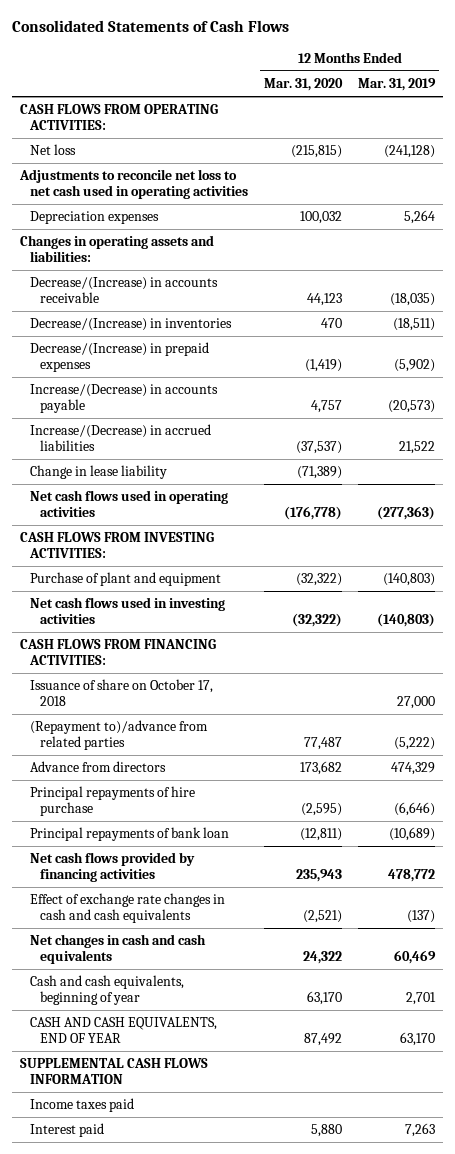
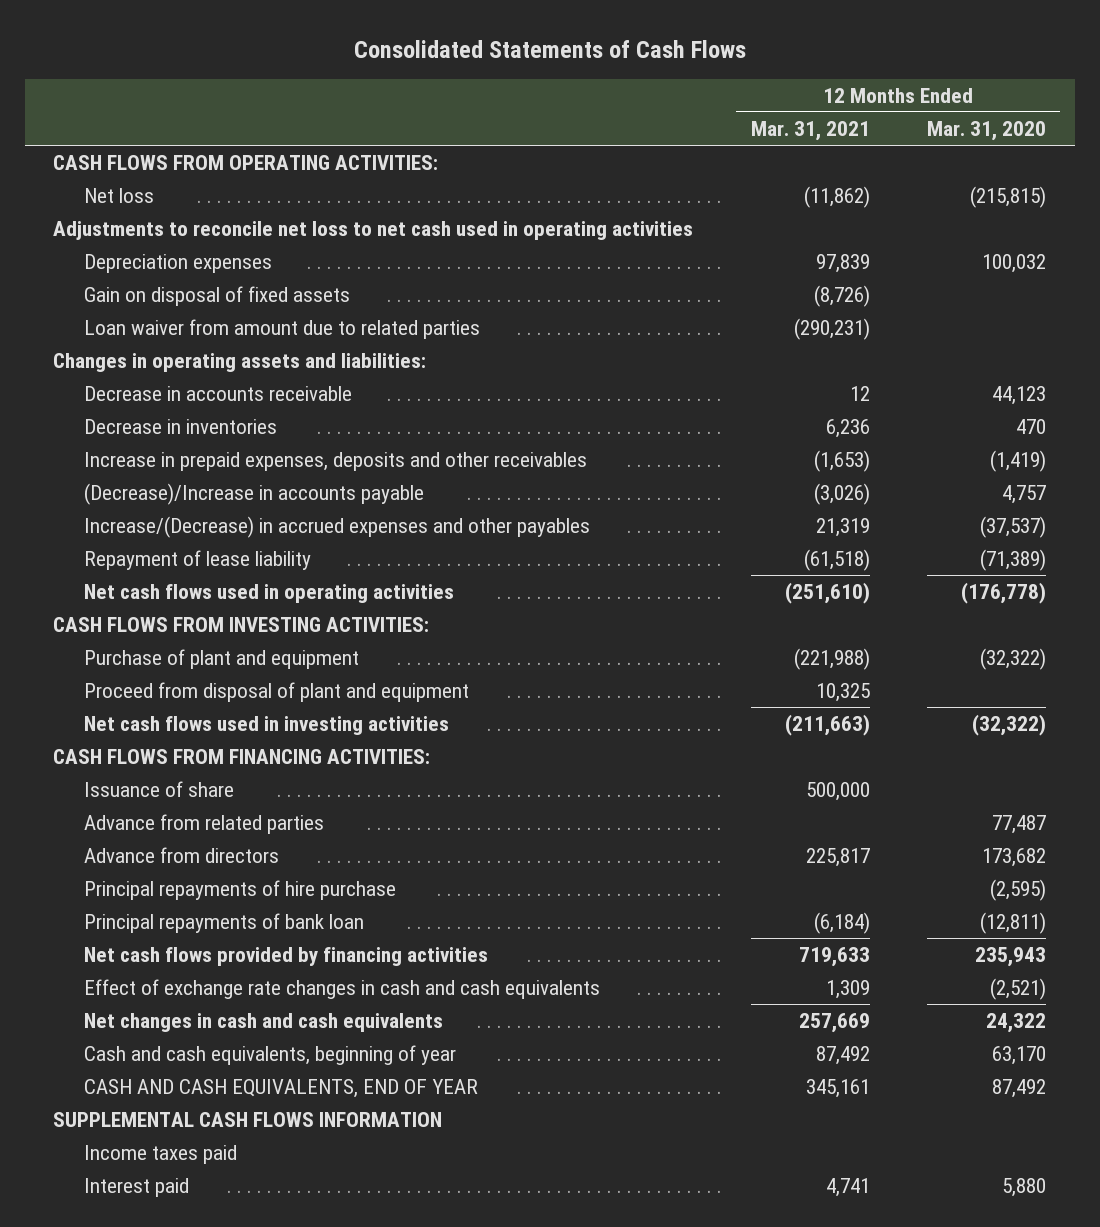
[358,78,437,92] Mar. 31, 2019 -> none
none -> [750,120,870,141] Mar. 31, 2021
none -> [83,286,350,307] Gain on disposal of fixed assets
none -> [83,319,480,340] Loan waiver from amount due to related parties
[29,277,218,303] Decrease/(Increase) in accounts receivable -> [83,386,352,402] Decrease in accounts receivable
[29,318,232,332] Decrease/(Increase) in inventories -> [83,419,277,435] Decrease in inventories
[29,342,209,372] Decrease/(Increase) in prepaid expenses -> [83,452,587,472] Increase in prepaid expenses, deposits and other receivables
[29,384,218,413] Increase/(Decrease) in accounts payable -> [83,483,424,506] (Decrease)/Increase in accounts payable
[29,424,211,451] Increase/(Decrease) in accrued liabilities -> [83,516,590,539] Increase/(Decrease) in accrued expenses and other payables
[29,465,167,480] Change in lease liability -> [83,550,311,571] Repayment of lease liability
none -> [83,682,469,703] Proceed from disposal of plant and equipment
[29,679,213,706] Issuance of share on October 17, 2018 -> [83,781,234,798] Issuance of share
[29,720,208,750] (Repayment to)/advance from related parties -> [83,814,324,835] Advance from related parties

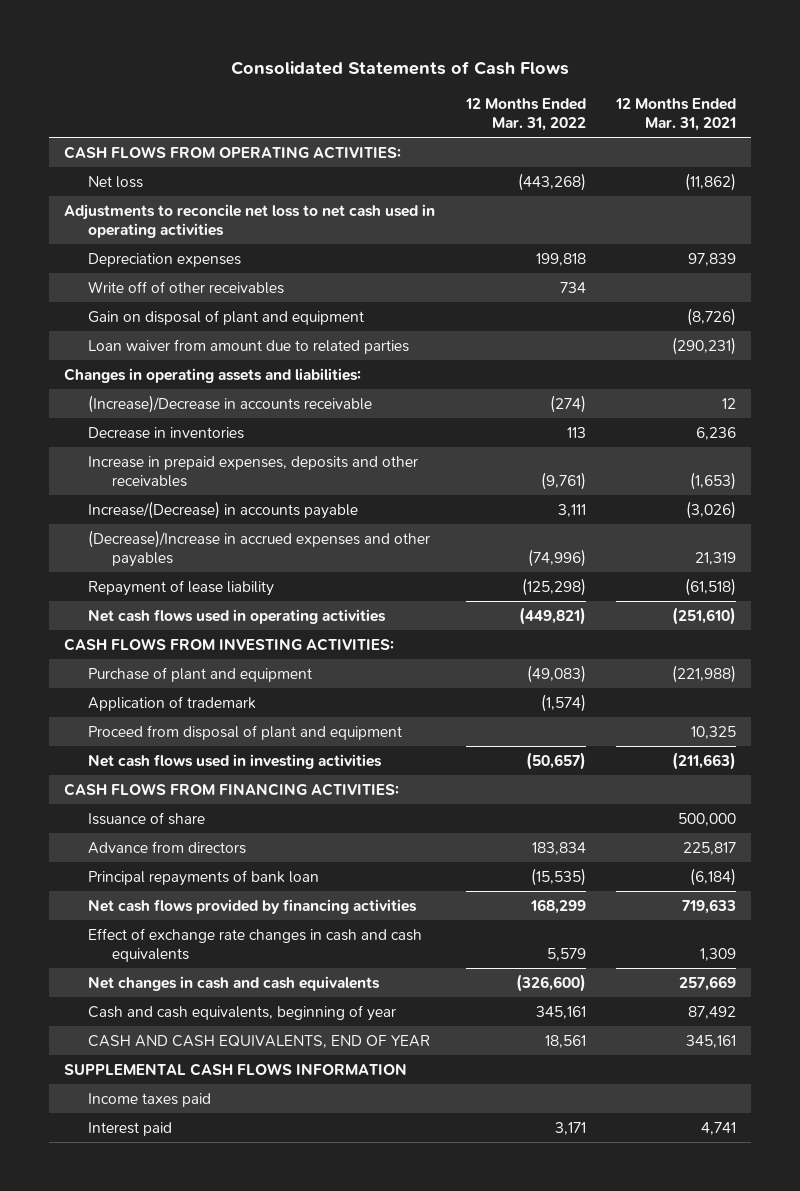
[927,120,1047,141] Mar. 31, 2020 -> none
none -> [464,97,586,132] 12 Months Ended Mar. 31, 2022
none -> [88,280,285,294] Write off of other receivables
[83,286,350,307] Gain on disposal of fixed assets -> [88,309,365,325] Gain on disposal of plant and equipment
[83,386,352,402] Decrease in accounts receivable -> [88,394,373,413] (Increase)/Decrease in accounts receivable
[83,483,424,506] (Decrease)/Increase in accounts payable -> [88,500,359,519] Increase/(Decrease) in accounts payable
[83,516,590,539] Increase/(Decrease) in accrued expenses and other payables -> [88,529,431,568] (Decrease)/Increase in accrued expenses and other payables
none -> [88,695,257,711] Application of trademark
[83,814,324,835] Advance from related parties -> none
[83,880,396,901] Principal repayments of hire purchase -> none

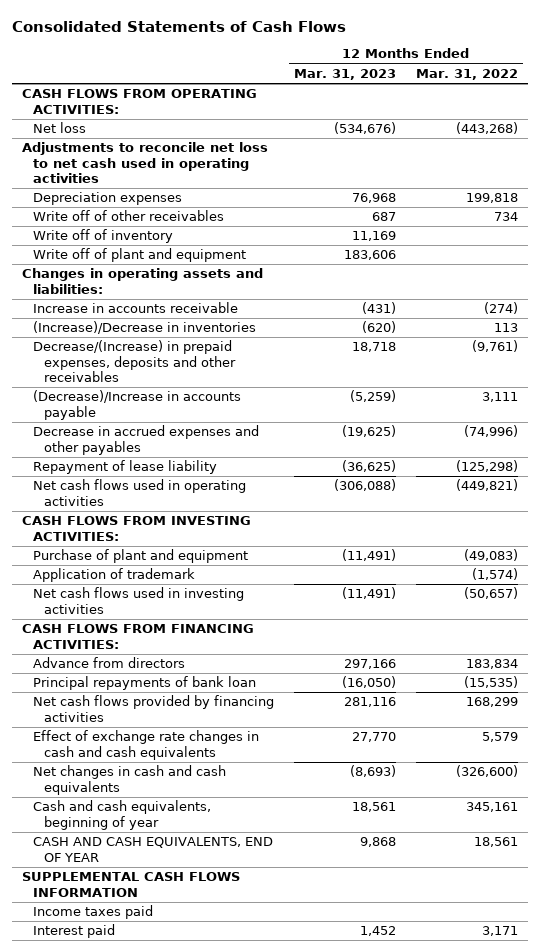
[614,97,736,132] 12 Months Ended Mar. 31, 2021 -> none
none -> [294,68,397,80] Mar. 31, 2023
[88,309,365,325] Gain on disposal of plant and equipment -> none
[88,338,410,354] Loan waiver from amount due to related parties -> none
none -> [33,229,174,244] Write off of inventory
none -> [33,248,247,263] Write off of plant and equipment
[88,394,373,413] (Increase)/Decrease in accounts receivable -> [33,302,239,314] Increase in accounts receivable
[88,426,245,439] Decrease in inventories -> [33,321,257,335] (Increase)/Decrease in inventories
[88,455,419,488] Increase in prepaid expenses, deposits and other receivables -> [33,340,236,383] Decrease/(Increase) in prepaid expenses, deposits and other receivables
[88,500,359,519] Increase/(Decrease) in accounts payable -> [33,390,242,420] (Decrease)/Increase in accounts payable
[88,529,431,568] (Decrease)/Increase in accrued expenses and other payables -> [33,425,260,455] Decrease in accrued expenses and other payables
[88,724,403,740] Proceed from disposal of plant and equipment -> none
[88,811,206,825] Issuance of share -> none

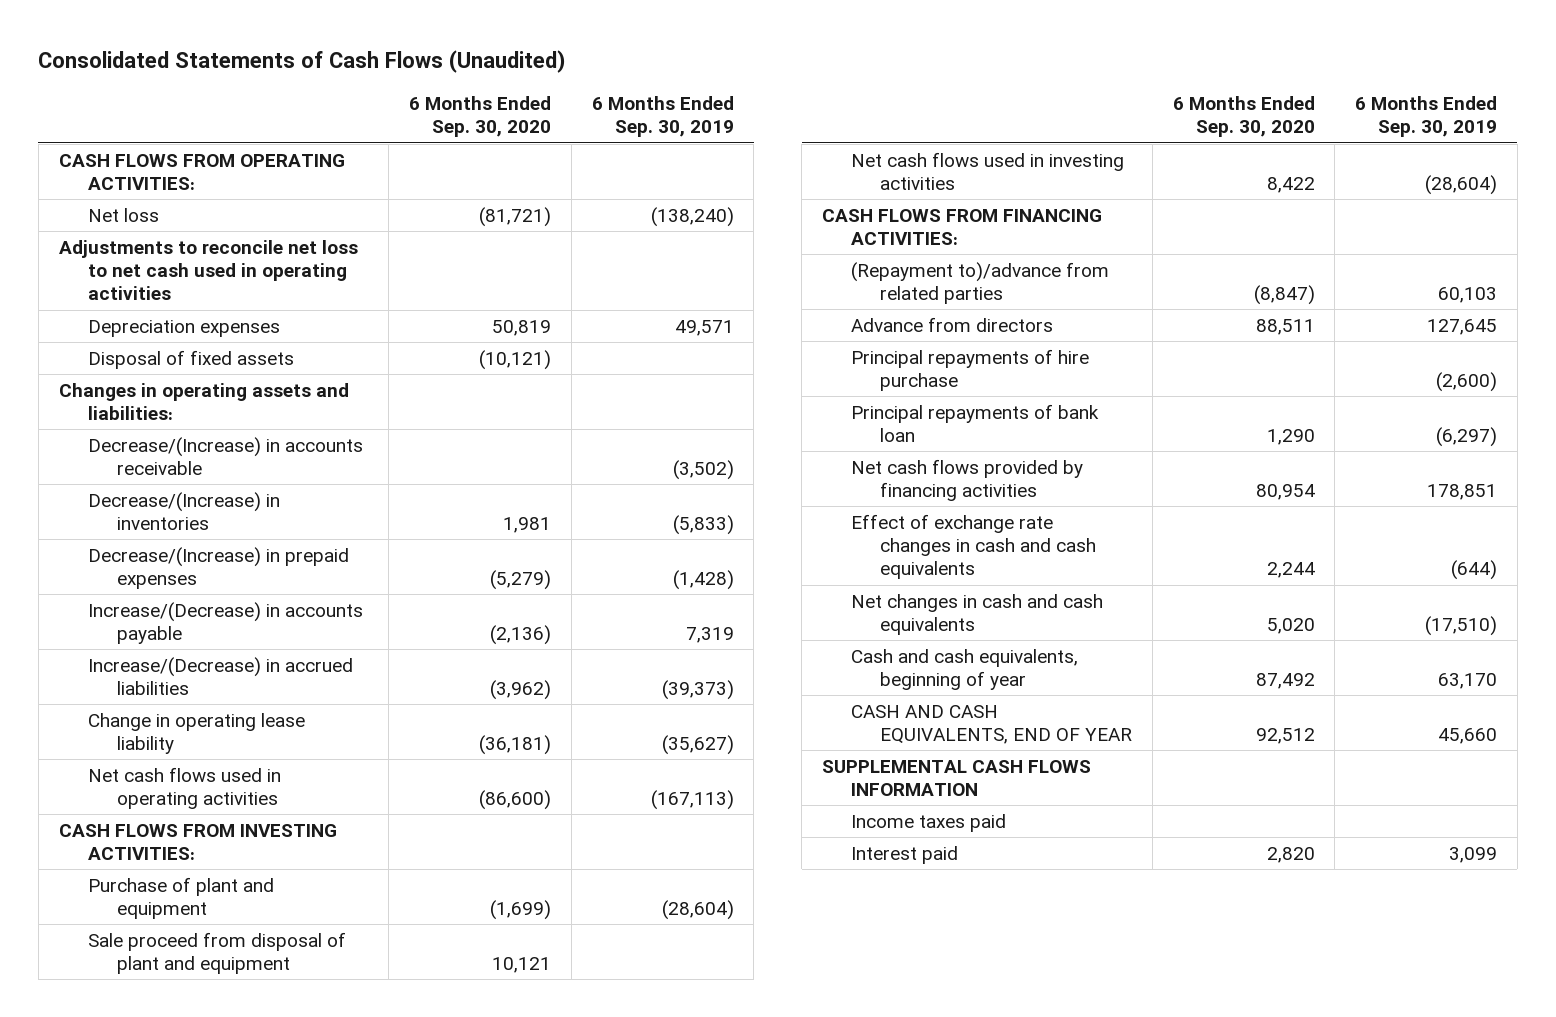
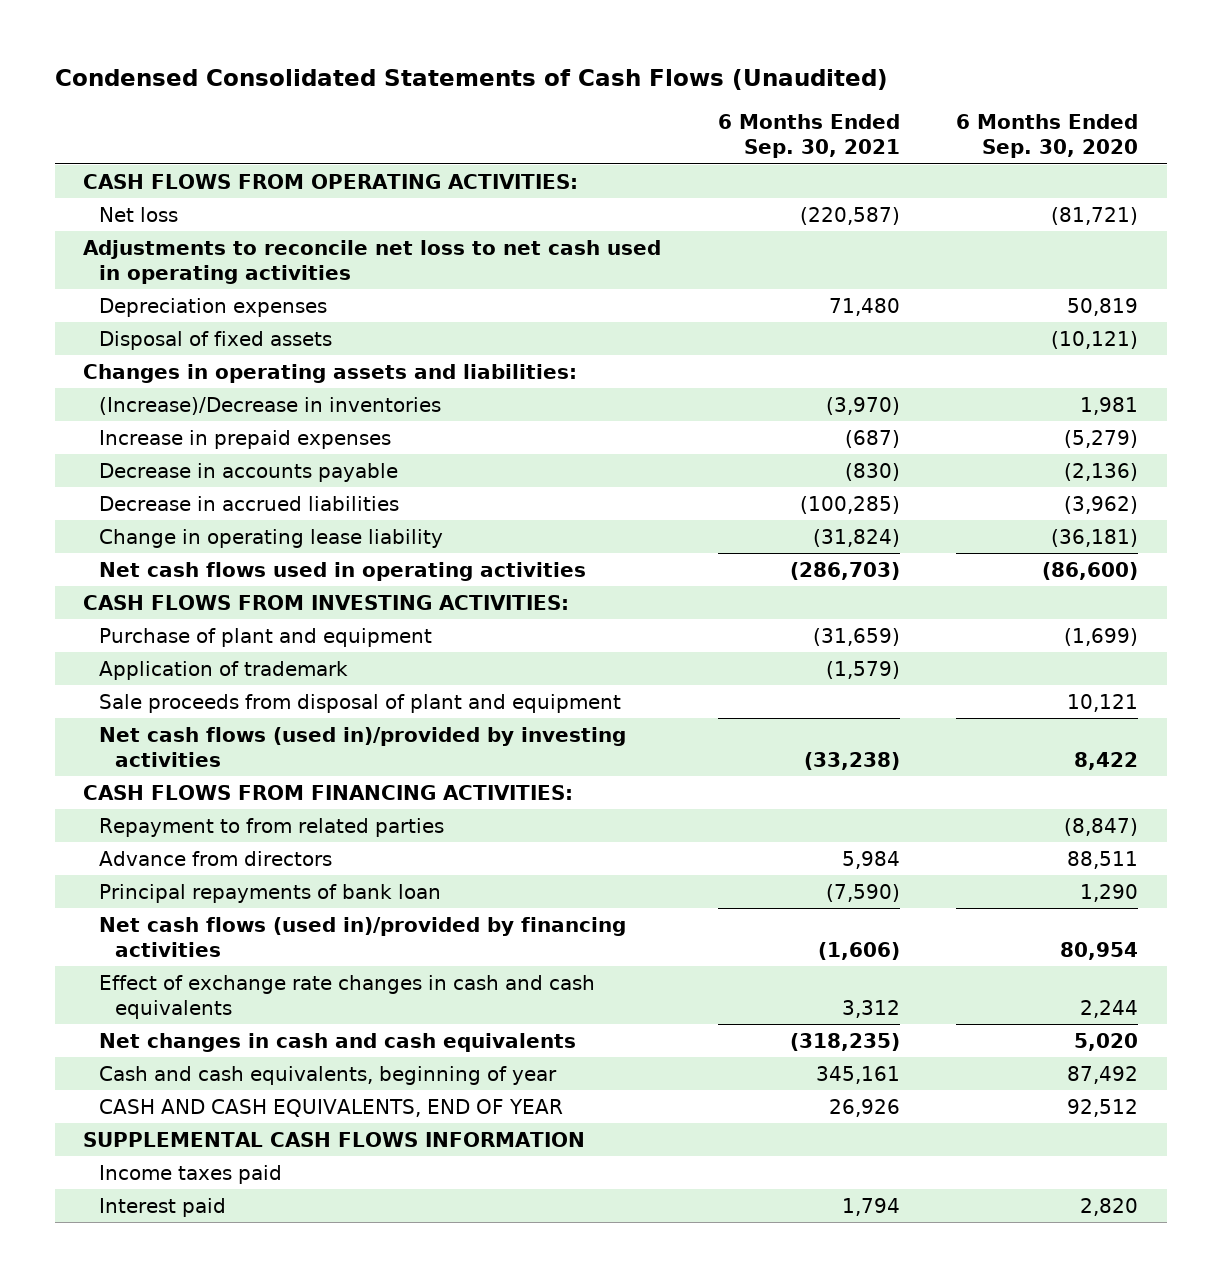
[38,50,567,74] Consolidated Statements of Cash Flows (Unaudited) -> [54,68,888,90] Condensed Consolidated Statements of Cash Flows (Unaudited)
[591,96,734,138] 6 Months Ended Sep. 30, 2019 -> none
none -> [717,114,900,159] 6 Months Ended Sep. 30, 2021
[87,436,363,476] Decrease/(Increase) in accounts receivable -> none
[87,491,280,531] Decrease/(Increase) in inventories -> [98,396,441,415] (Increase)/Decrease in inventories
[87,546,349,590] Decrease/(Increase) in prepaid expenses -> [98,429,391,449] Increase in prepaid expenses
[87,601,363,645] Increase/(Decrease) in accounts payable -> [98,462,398,482] Decrease in accounts payable
[87,656,353,696] Increase/(Decrease) in accrued liabilities -> [98,495,399,511] Decrease in accrued liabilities
none -> [98,660,348,680] Application of trademark
[87,931,346,975] Sale proceed from disposal of plant and equipment -> [98,693,621,713] Sale proceeds from disposal of plant and equipment
[851,151,1125,191] Net cash flows used in investing activities -> [98,726,626,767] Net cash flows (used in)/provided by investing activities
[851,261,1110,305] (Repayment to)/advance from related parties -> [98,817,444,837] Repayment to from related parties
[851,348,1090,392] Principal repayments of hire purchase -> none
[851,458,1084,502] Net cash flows provided by financing activities -> [98,916,626,957] Net cash flows (used in)/provided by financing activities

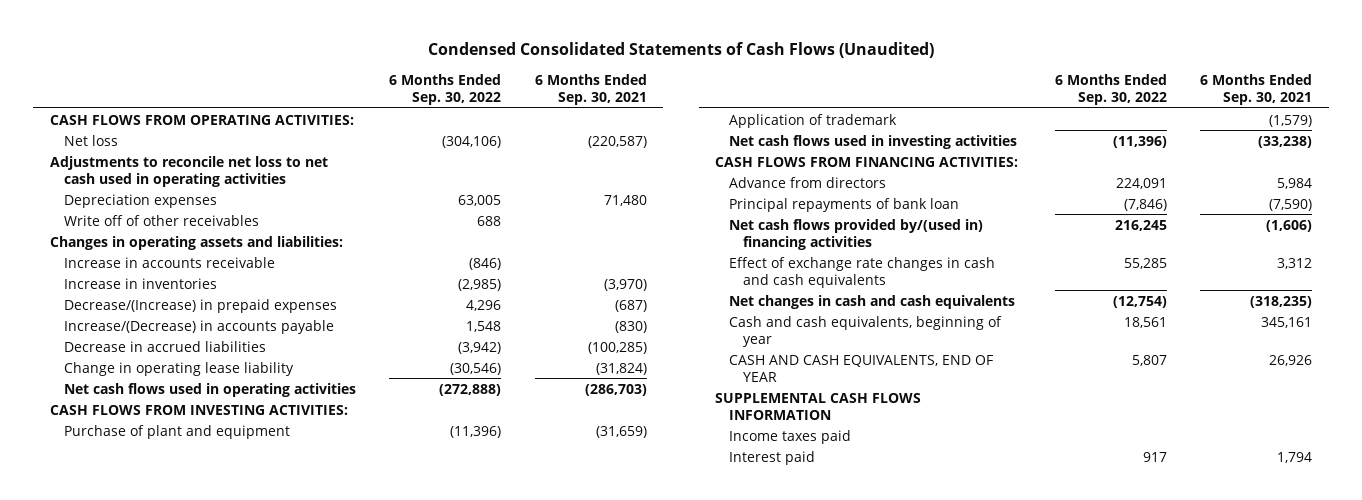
[956,114,1139,159] 6 Months Ended Sep. 30, 2020 -> none
none -> [389,74,502,106] 6 Months Ended Sep. 30, 2022
[98,330,332,350] Disposal of fixed assets -> none
none -> [63,214,259,226] Write off of other receivables
none -> [63,256,275,268] Increase in accounts receivable
[98,396,441,415] (Increase)/Decrease in inventories -> [63,277,217,289] Increase in inventories
[98,429,391,449] Increase in prepaid expenses -> [63,298,337,313] Decrease/(Increase) in prepaid expenses
[98,462,398,482] Decrease in accounts payable -> [63,319,334,334] Increase/(Decrease) in accounts payable
[98,693,621,713] Sale proceeds from disposal of plant and equipment -> none
[98,726,626,767] Net cash flows (used in)/provided by investing activities -> [728,134,1017,149] Net cash flows used in investing activities
[98,817,444,837] Repayment to from related parties -> none
[98,916,626,957] Net cash flows (used in)/provided by financing activities -> [728,218,983,250] Net cash flows provided by/(used in) financing activities

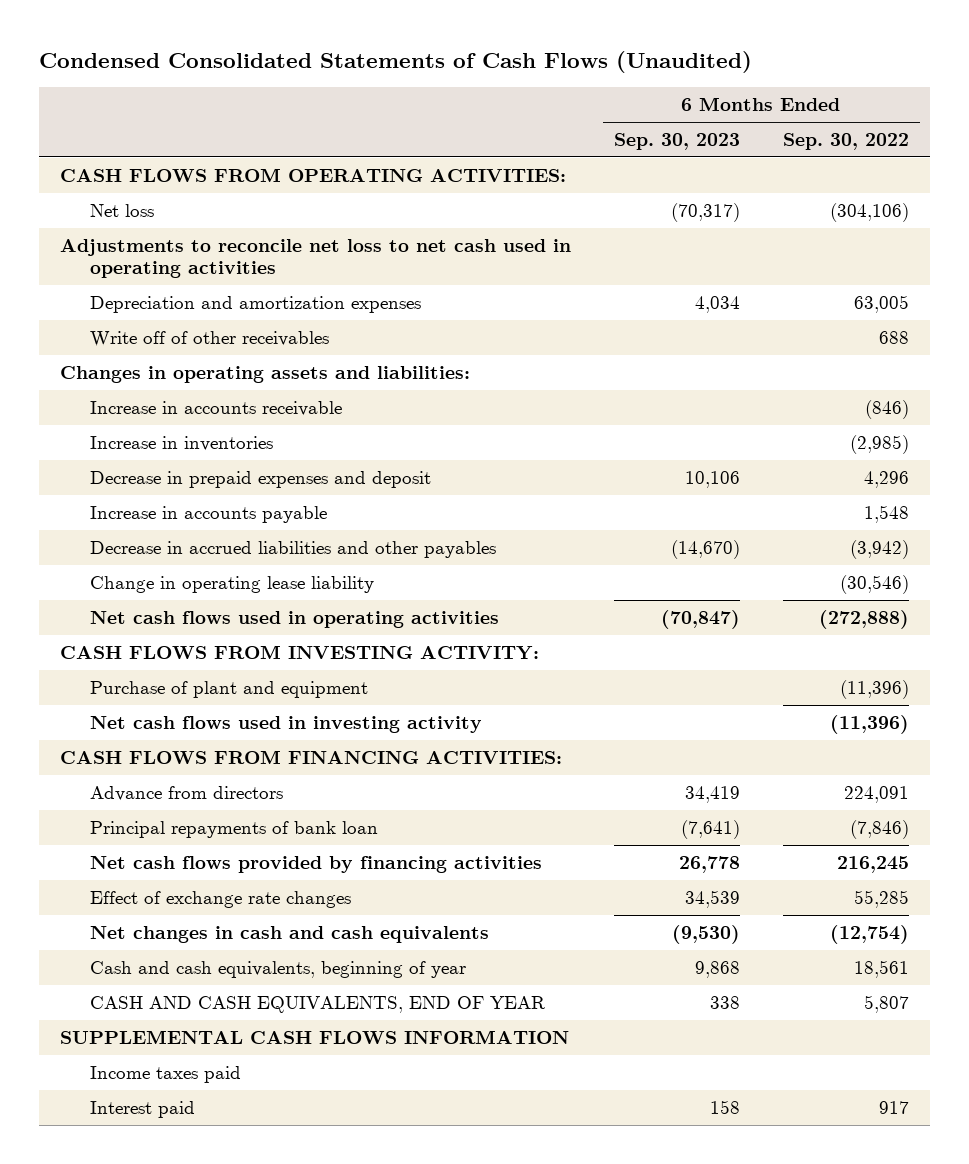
[534,74,647,106] 6 Months Ended Sep. 30, 2021 -> none
none -> [614,133,741,151] Sep. 30, 2023
[63,193,217,208] Depreciation expenses -> [89,295,421,313] Depreciation and amortization expenses
[63,298,337,313] Decrease/(Increase) in prepaid expenses -> [89,470,431,488] Decrease in prepaid expenses and deposit
[63,319,334,334] Increase/(Decrease) in accounts payable -> [89,505,327,523] Increase in accounts payable
[63,340,266,352] Decrease in accrued liabilities -> [89,540,496,558] Decrease in accrued liabilities and other payables
[50,404,349,415] CASH FLOWS FROM INVESTING ACTIVITIES: -> [60,644,540,660] CASH FLOWS FROM INVESTING ACTIVITY:
[728,113,897,128] Application of trademark -> none
[728,134,1017,149] Net cash flows used in investing activities -> [89,715,482,733] Net cash flows used in investing activity
[728,218,983,250] Net cash flows provided by/(used in) financing activities -> [89,855,542,873] Net cash flows provided by financing activities
[728,256,995,288] Effect of exchange rate changes in cash and cash equivalents -> [89,890,351,908] Effect of exchange rate changes

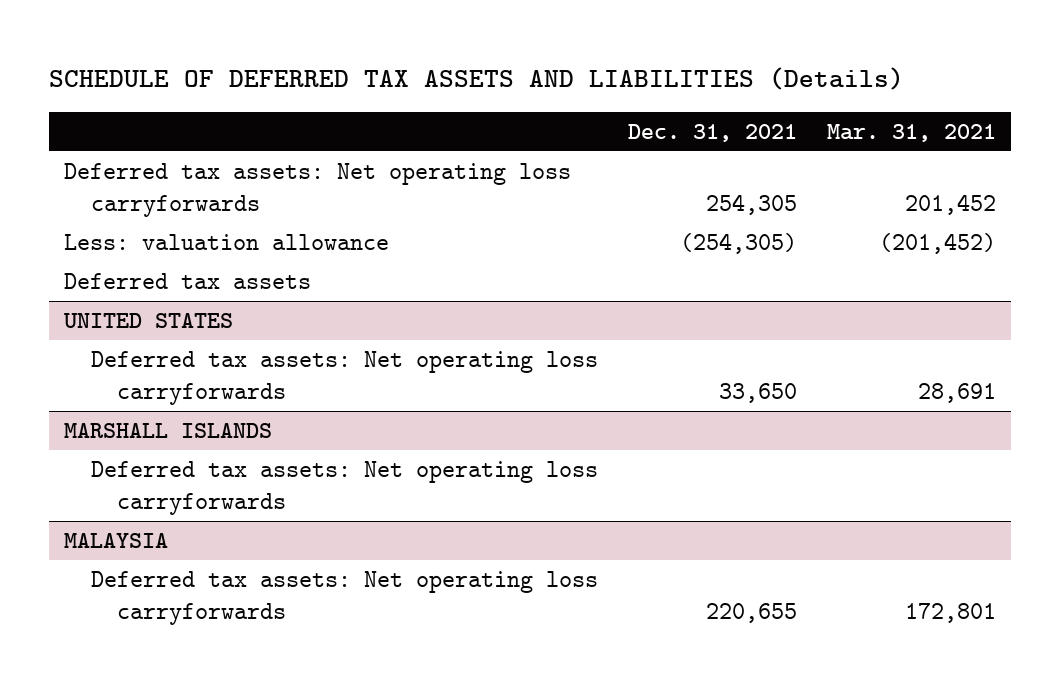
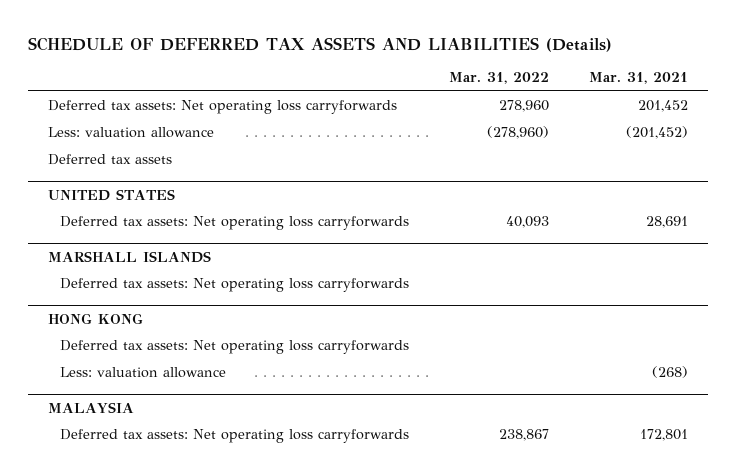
[628,123,798,142] Dec. 31, 2021 -> none
none -> [449,72,550,85] Mar. 31, 2022
none -> [47,312,143,324] HONG KONG
none -> [60,340,410,355] Deferred tax assets: Net operating loss carryforwards
none -> [60,367,227,379] Less: valuation allowance

